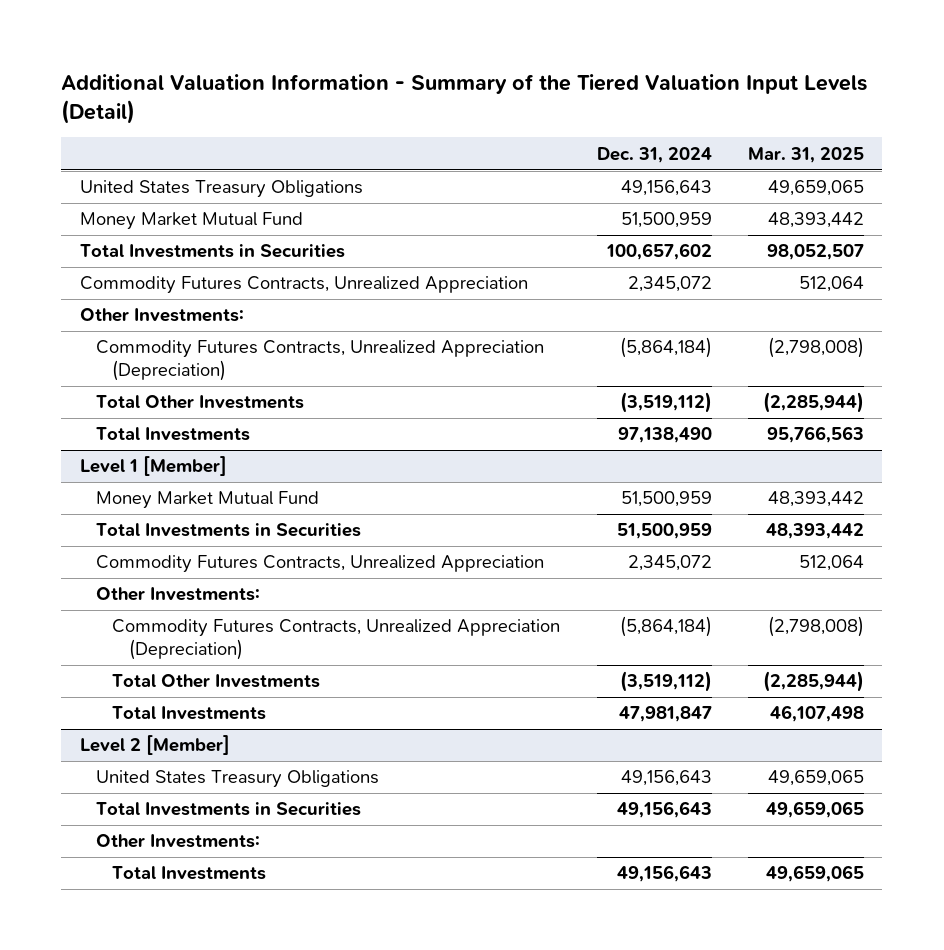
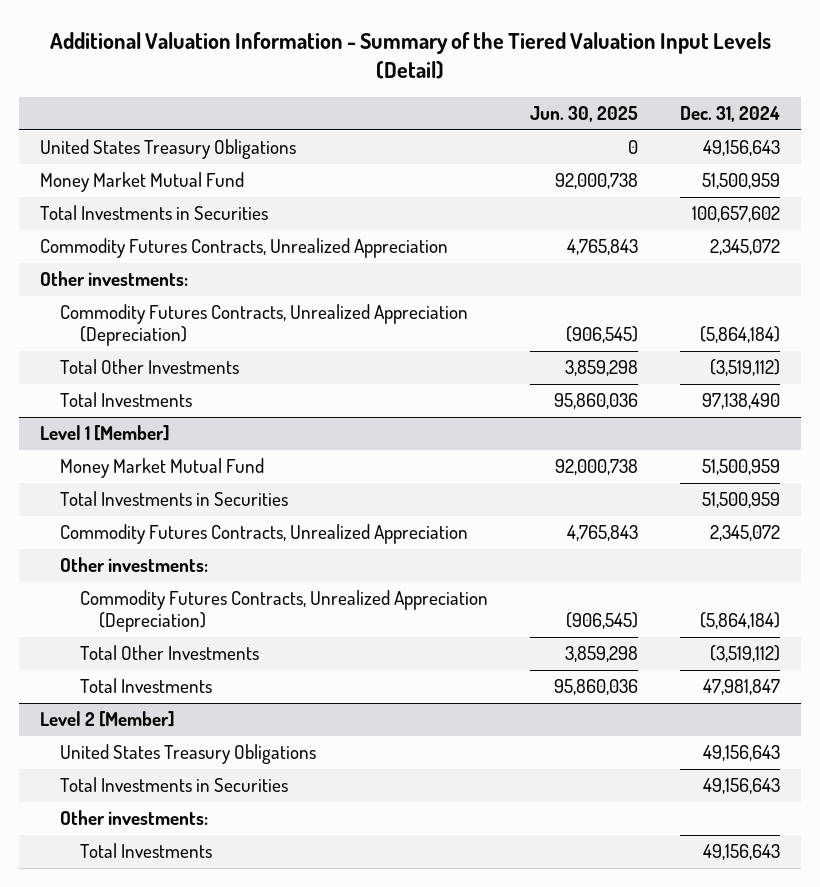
[748,146,865,163] Mar. 31, 2025 -> none
none -> [529,106,638,123] Jun. 30, 2025
[79,308,244,323] Other Investments: -> [40,271,189,287] Other investments:
[95,587,260,602] Other Investments: -> [59,557,208,573] Other investments:
[95,834,260,849] Other Investments: -> [59,810,208,826] Other investments:

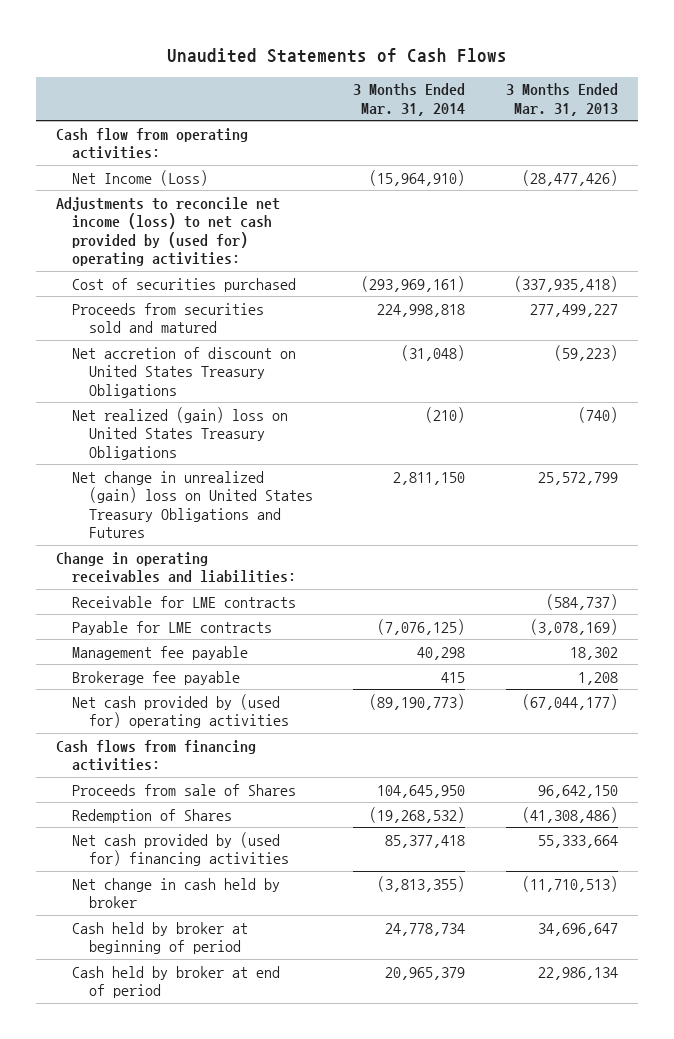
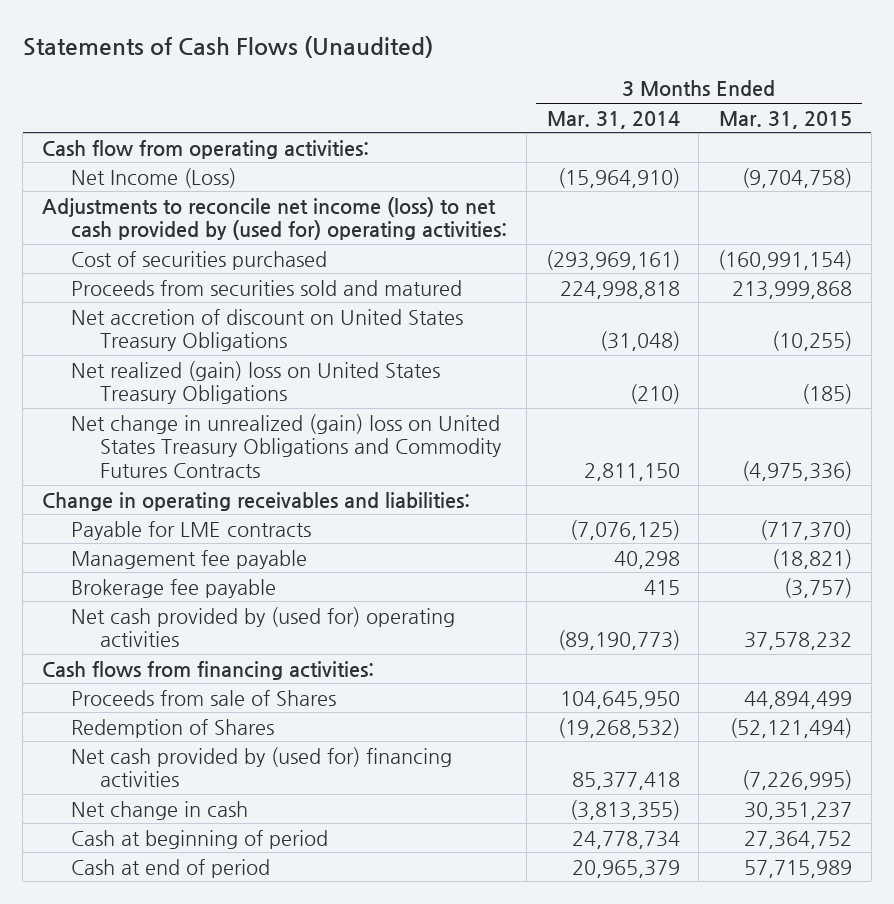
[166,47,507,63] Unaudited Statements of Cash Flows -> [22,35,433,58] Statements of Cash Flows (Unaudited)
[505,83,618,116] 3 Months Ended Mar. 31, 2013 -> none
none -> [719,110,853,129] Mar. 31, 2015
[72,470,313,539] Net change in unrealized (gain) loss on United States Treasury Obligations and Futures -> [70,413,503,479] Net change in unrealized (gain) loss on United States Treasury Obligations and Commodity Futures Contracts
[72,595,297,608] Receivable for LME contracts -> none
[72,877,281,909] Net change in cash held by broker -> [70,800,248,820] Net change in cash
[72,921,249,955] Cash held by broker at beginning of period -> [70,829,328,849] Cash at beginning of period
[72,965,281,999] Cash held by broker at end of period -> [70,858,270,878] Cash at end of period

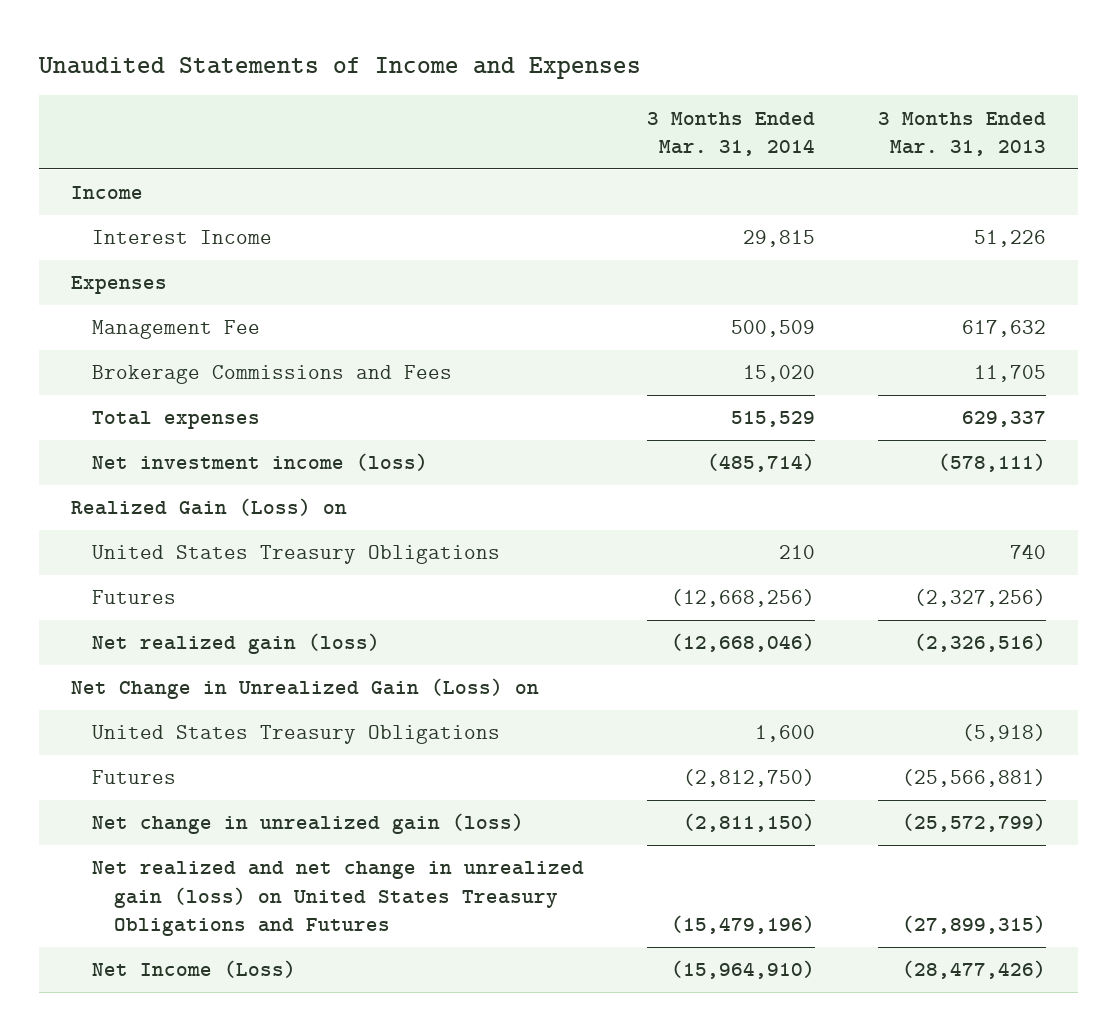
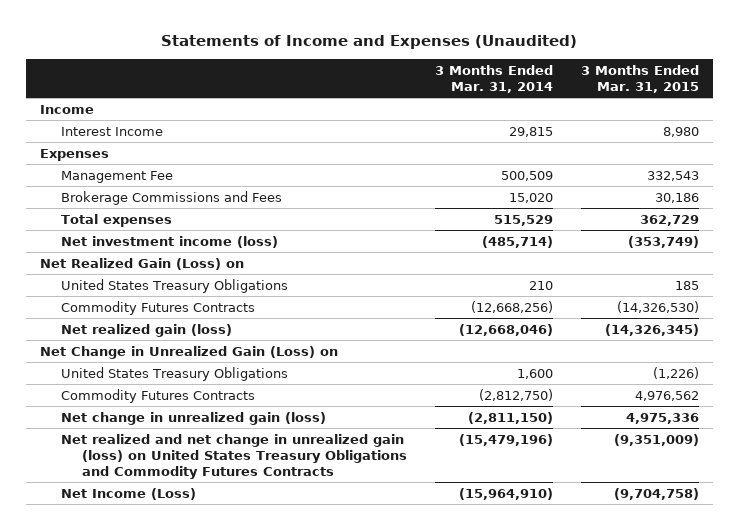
[38,57,642,80] Unaudited Statements of Income and Expenses -> [161,35,578,50] Statements of Income and Expenses (Unaudited)
[878,111,1047,156] 3 Months Ended Mar. 31, 2013 -> none
none -> [580,65,699,94] 3 Months Ended Mar. 31, 2015
[70,498,347,517] Realized Gain (Loss) on -> [39,257,244,270] Net Realized Gain (Loss) on
[92,590,177,605] Futures -> [60,300,255,315] Commodity Futures Contracts
[92,770,177,785] Futures -> [60,388,255,403] Commodity Futures Contracts
[92,861,585,936] Net realized and net change in unrealized gain (loss) on United States Treasury Obligations and Futures -> [60,433,407,479] Net realized and net change in unrealized gain (loss) on United States Treasury Obligations and Commodity Futures Contracts

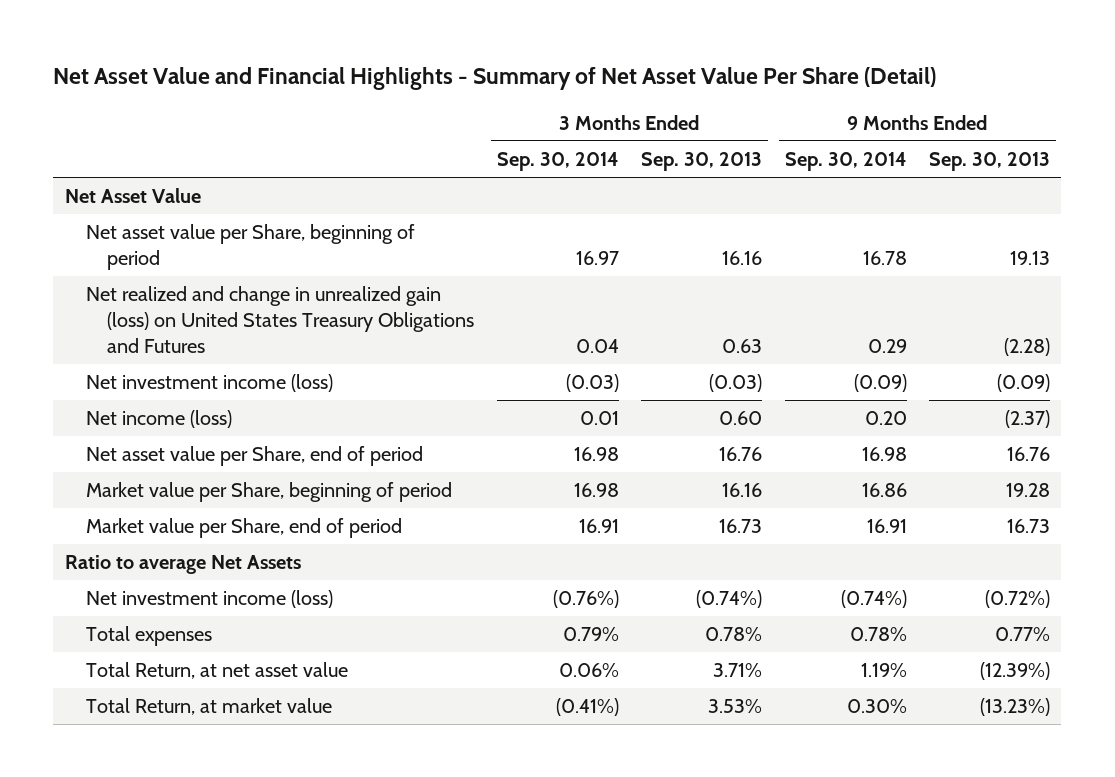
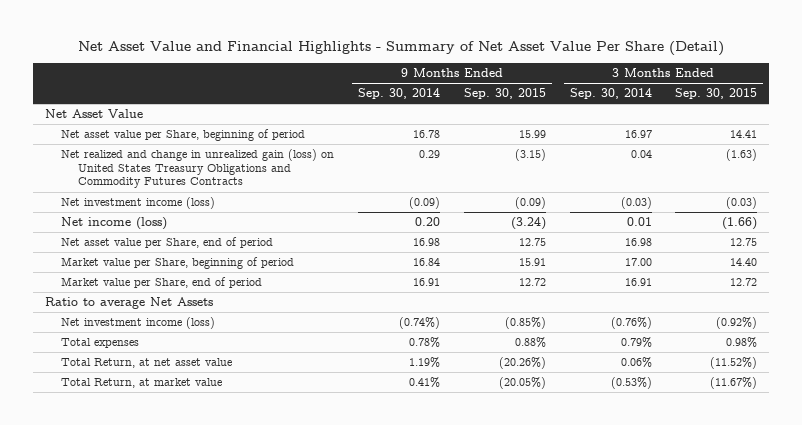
[641,151,763,171] Sep. 30, 2013 -> none
[929,151,1051,171] Sep. 30, 2013 -> none
none -> [463,88,546,100] Sep. 30, 2015
none -> [675,88,758,100] Sep. 30, 2015
[85,286,475,353] Net realized and change in unrealized gain (loss) on United States Treasury Obligations and Futures -> [61,149,335,189] Net realized and change in unrealized gain (loss) on United States Treasury Obligations and Commodity Futures Contracts
[573,483,619,498] 16.98 -> [624,258,652,267] 17.00
[861,483,907,498] 16.86 -> [413,258,441,267] 16.84
[555,698,619,717] (0.41%) -> [610,377,652,390] (0.53%)
[846,699,907,714] 0.30% -> [409,377,441,389] 0.41%

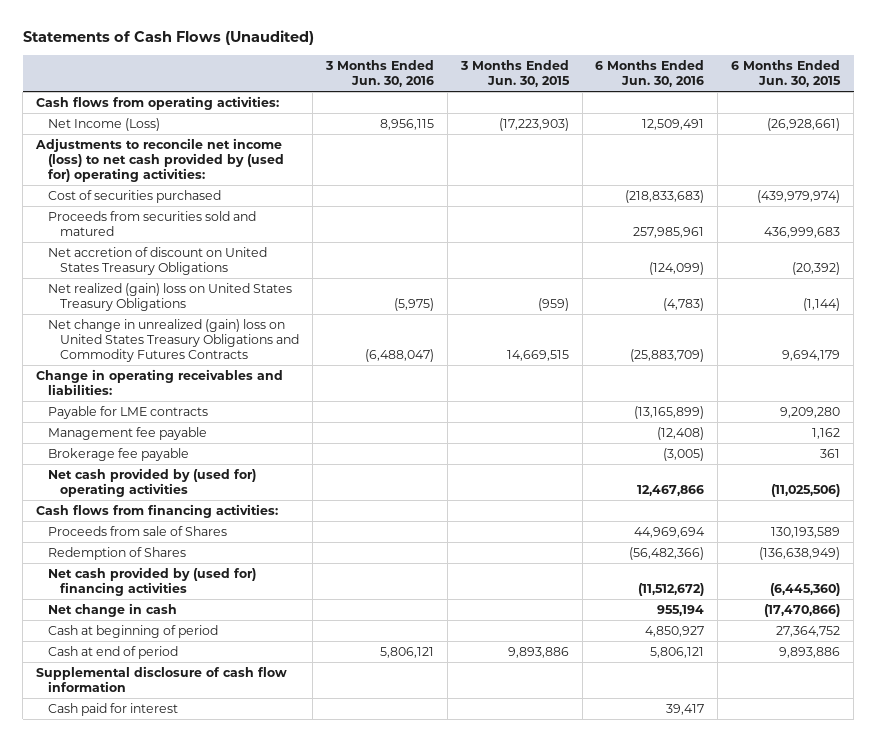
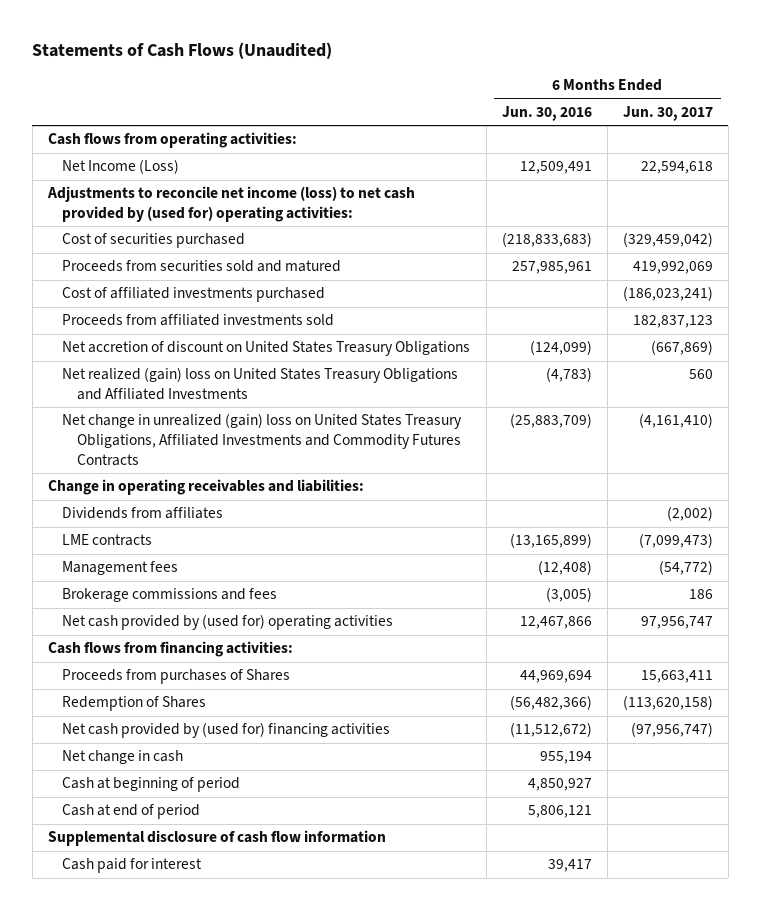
[325,59,435,88] 3 Months Ended Jun. 30, 2016 -> none
[459,59,570,88] 3 Months Ended Jun. 30, 2015 -> none
[731,59,842,88] 6 Months Ended Jun. 30, 2015 -> none
none -> [622,106,713,122] Jun. 30, 2017
none -> [62,287,326,303] Cost of affiliated investments purchased
none -> [62,314,335,327] Proceeds from affiliated investments sold
[48,282,293,312] Net realized (gain) loss on United States Treasury Obligations -> [62,367,459,401] Net realized (gain) loss on United States Treasury Obligations and Affiliated Investments
[48,318,300,363] Net change in unrealized (gain) loss on United States Treasury Obligations and Commodity Futures Contracts -> [62,413,463,466] Net change in unrealized (gain) loss on United States Treasury Obligations, Affiliated Investments and Commodity Futures Contracts
none -> [62,507,224,520] Dividends from affiliates
[48,405,209,419] Payable for LME contracts -> [62,534,153,547] LME contracts
[48,426,208,440] Management fee payable -> [62,561,179,576] Management fees
[48,447,190,461] Brokerage fee payable -> [62,588,278,603] Brokerage commissions and fees
[48,525,228,536] Proceeds from sale of Shares -> [62,669,291,685] Proceeds from purchases of Shares

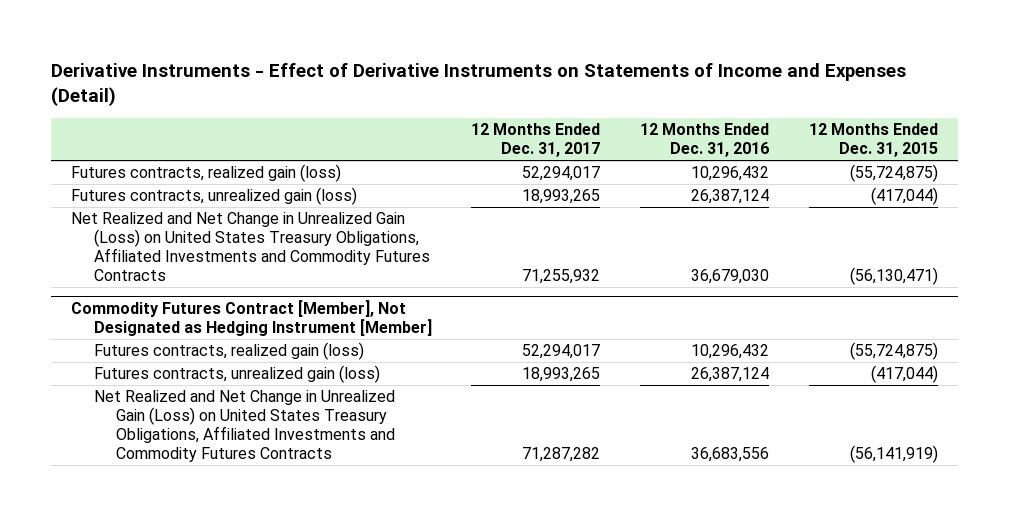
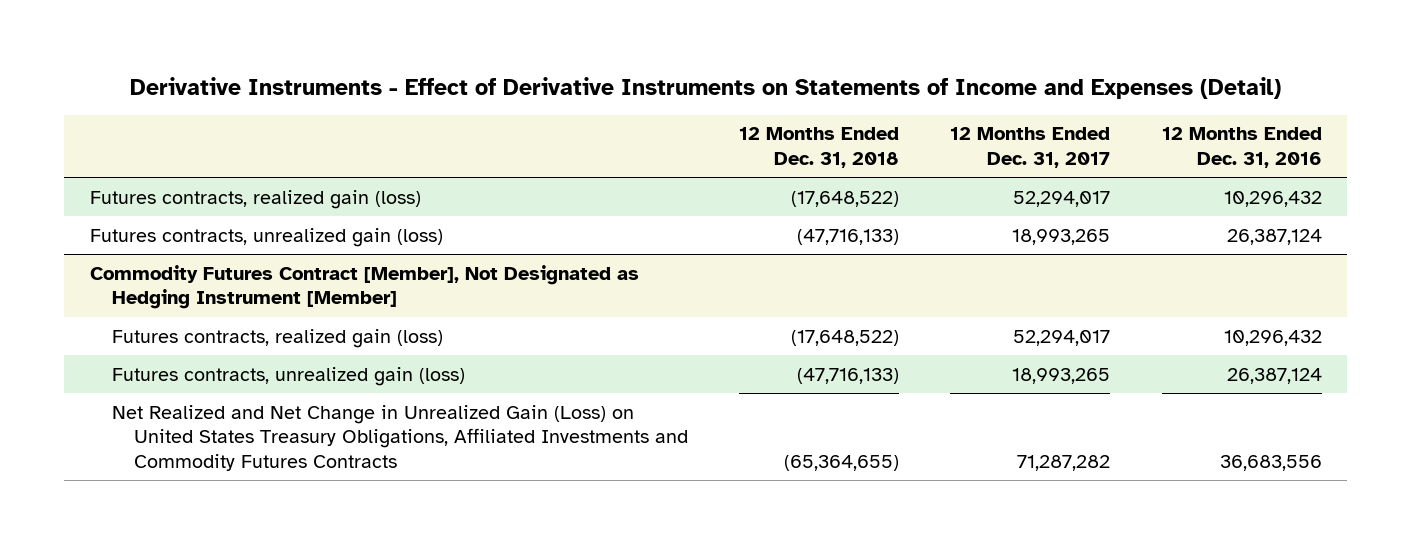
[809,123,939,158] 12 Months Ended Dec. 31, 2015 -> none
none -> [739,127,900,168] 12 Months Ended Dec. 31, 2018
[71,212,430,282] Net Realized and Net Change in Unrealized Gain (Loss) on United States Treasury Obligations, Affiliated Investments and Commodity Futures Contracts -> none

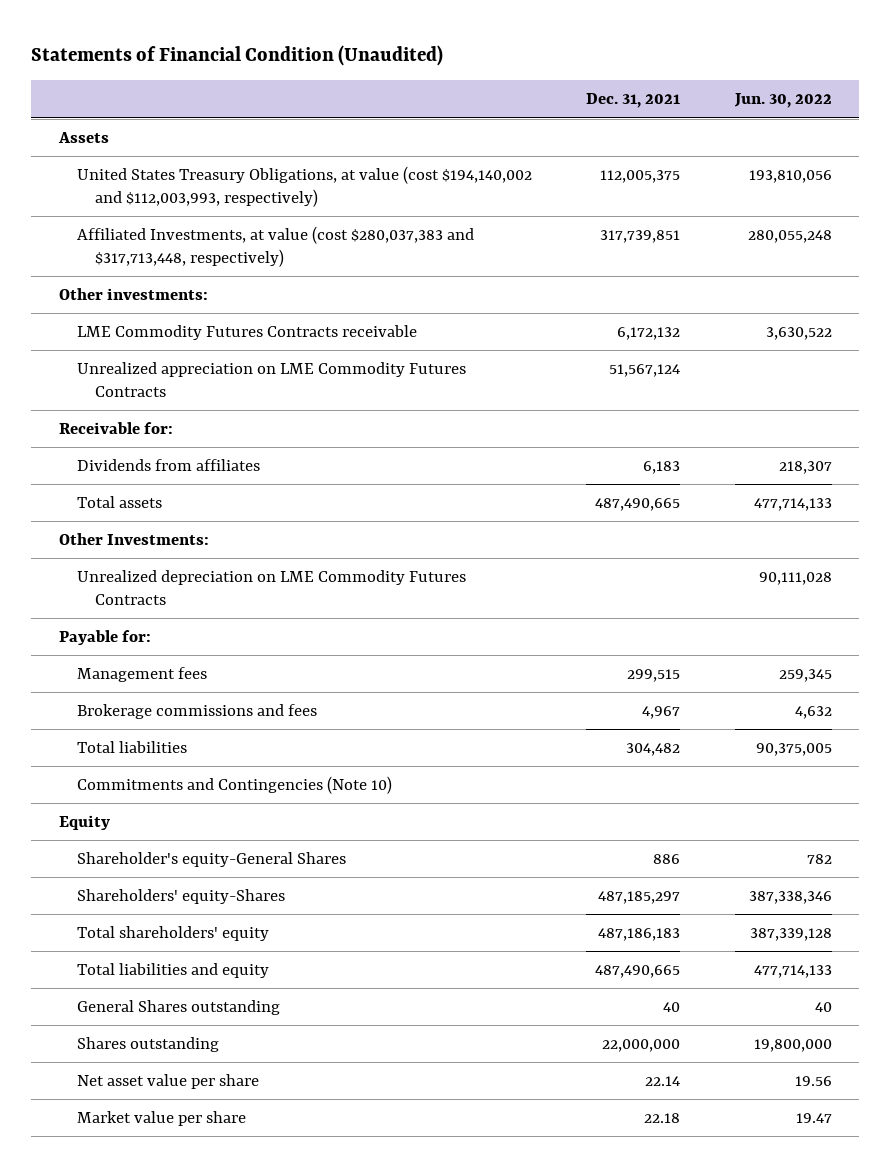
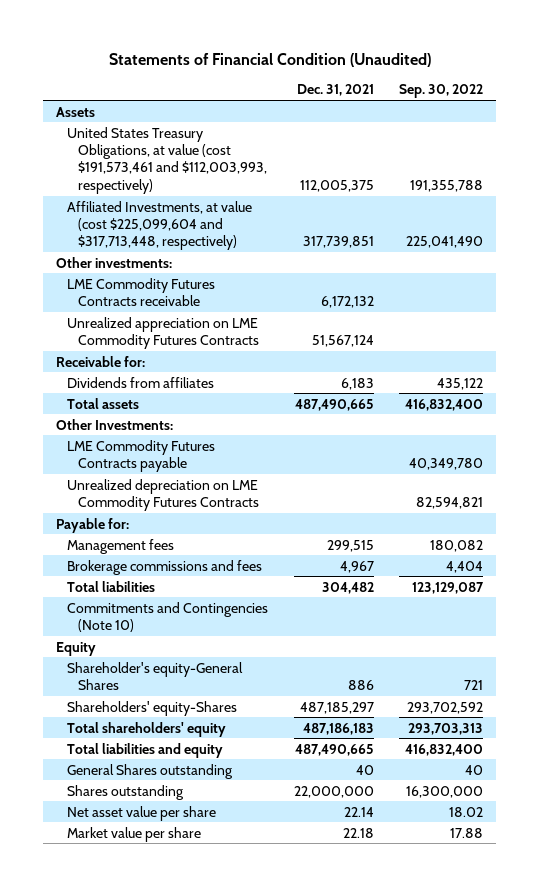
[734,93,833,109] Jun. 30, 2022 -> none
none -> [399,84,484,99] Sep. 30, 2022
[76,166,532,207] United States Treasury Obligations, at value (cost $194,140,002 and $112,003,993, respectively) -> [67,126,268,194] United States Treasury Obligations, at value (cost $191,573,461 and $112,003,993, respectively)
[76,226,474,267] Affiliated Investments, at value (cost $280,037,383 and $317,713,448, respectively) -> [67,200,253,251] Affiliated Investments, at value (cost $225,099,604 and $317,713,448, respectively)
none -> [67,439,216,472] LME Commodity Futures Contracts payable

